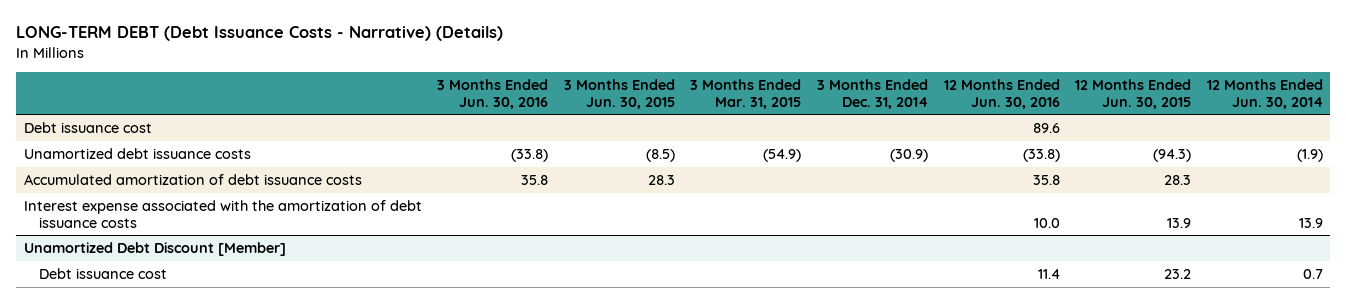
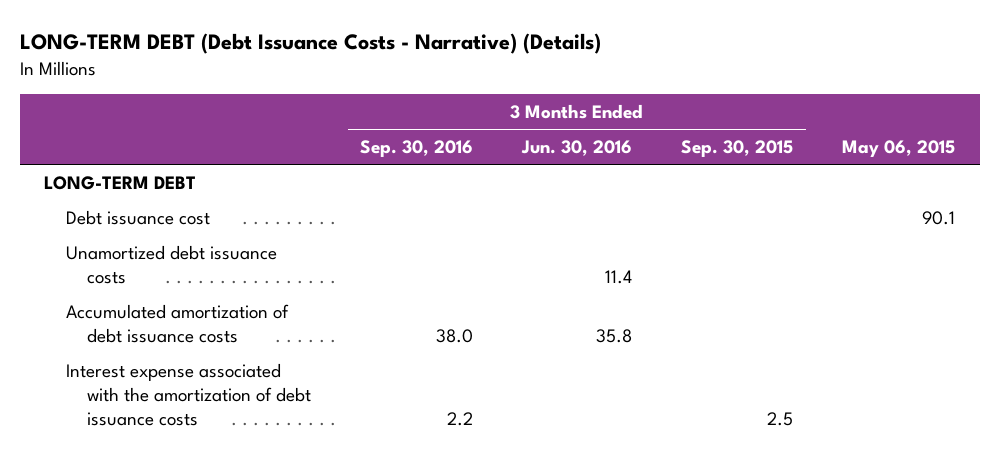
[563,79,675,109] 3 Months Ended Jun. 30, 2015 -> none
[690,79,802,109] 3 Months Ended Mar. 31, 2015 -> none
[816,79,928,109] 3 Months Ended Dec. 31, 2014 -> none
[943,79,1060,109] 12 Months Ended Jun. 30, 2016 -> none
[1075,79,1192,109] 12 Months Ended Jun. 30, 2015 -> none
[1206,79,1323,109] 12 Months Ended Jun. 30, 2014 -> none
none -> [360,139,474,157] Sep. 30, 2016
none -> [681,139,794,157] Sep. 30, 2015
none -> [842,139,956,157] May 06, 2015
none -> [44,175,197,190] LONG-TERM DEBT
[511,148,549,162] (33.8) -> [605,269,633,284] 11.4
[23,241,286,256] Unamortized Debt Discount [Member] -> none
[38,267,167,279] Debt issuance cost -> none

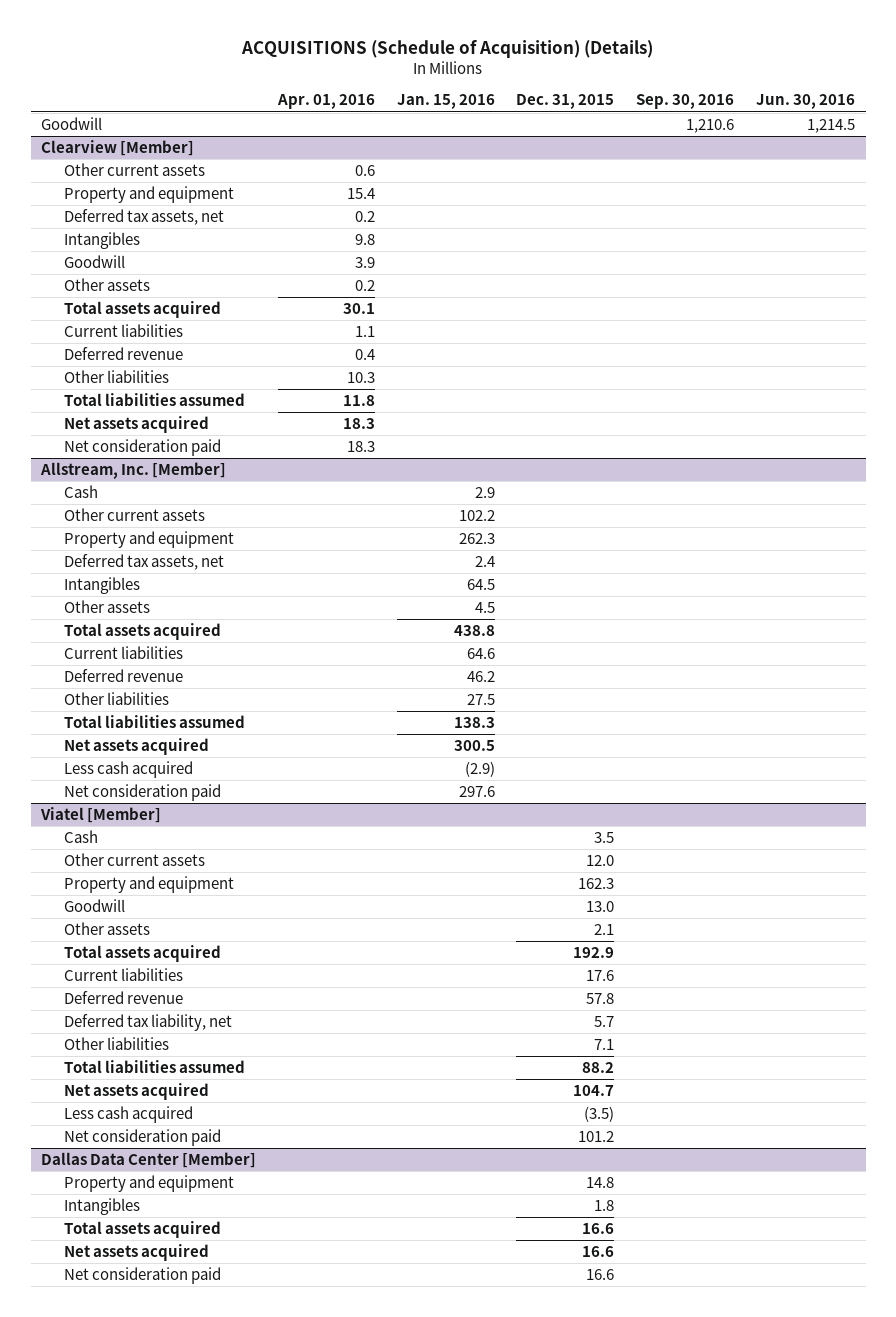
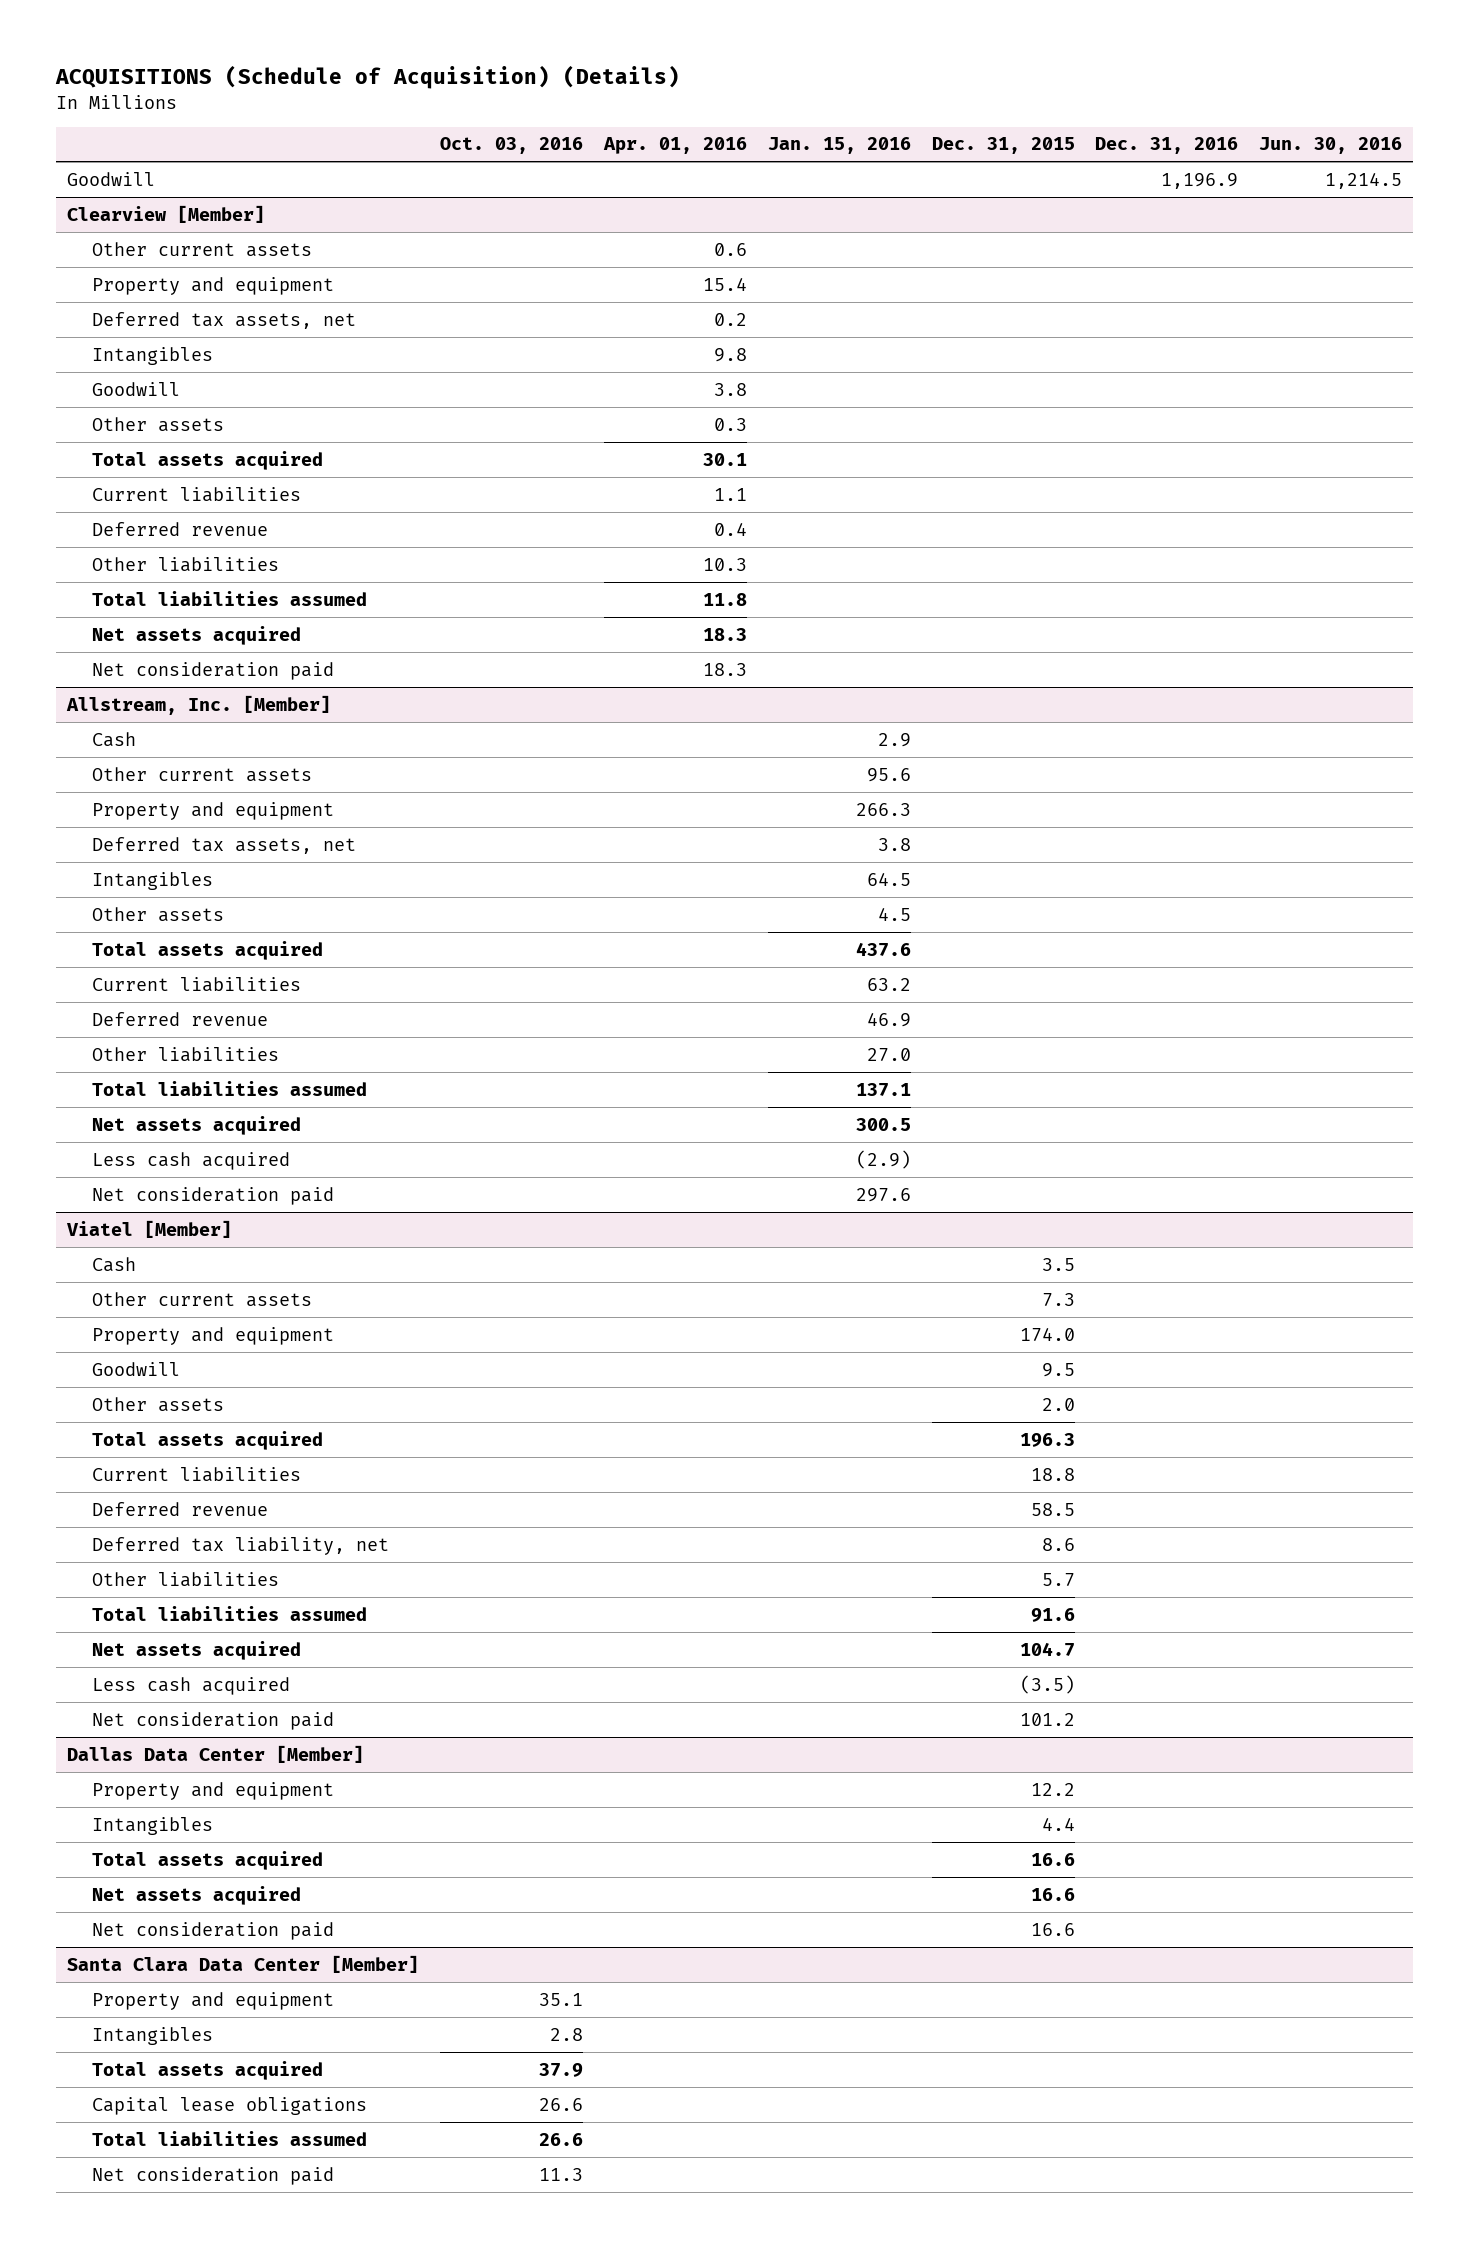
[636,94,735,110] Sep. 30, 2016 -> none
none -> [439,137,583,155] Oct. 03, 2016
none -> [1095,137,1239,155] Dec. 31, 2016
[355,256,376,268] 3.9 -> [713,382,747,396] 3.8
[355,279,376,291] 0.2 -> [713,417,747,431] 0.3
[458,509,495,521] 102.2 -> [866,767,911,782] 95.6
[458,532,495,544] 262.3 -> [855,802,911,816] 266.3
[474,555,495,567] 2.4 -> [877,837,911,851] 3.8
[453,624,495,636] 438.8 -> [855,941,911,956] 437.6
[466,647,495,659] 64.6 -> [866,977,911,991] 63.2
[466,670,495,682] 46.2 -> [866,1012,911,1027] 46.9
[466,693,495,705] 27.5 -> [866,1047,911,1061] 27.0
[453,716,495,728] 138.3 -> [855,1082,911,1096] 137.1
[586,854,615,866] 12.0 -> [1041,1292,1075,1306] 7.3
[578,877,615,889] 162.3 -> [1019,1327,1075,1341] 174.0
[586,900,615,912] 13.0 -> [1041,1362,1075,1377] 9.5
[594,923,615,935] 2.1 -> [1041,1397,1075,1411] 2.0
[573,946,615,958] 192.9 -> [1019,1432,1075,1447] 196.3
[586,969,615,981] 17.6 -> [1030,1467,1075,1481] 18.8
[586,992,615,1004] 57.8 -> [1030,1502,1075,1516] 58.5
[594,1015,615,1027] 5.7 -> [1041,1537,1075,1551] 8.6
[594,1038,615,1050] 7.1 -> [1041,1572,1075,1586] 5.7
[582,1061,615,1073] 88.2 -> [1030,1607,1075,1622] 91.6
[586,1176,615,1188] 14.8 -> [1030,1782,1075,1796] 12.2
[594,1199,615,1211] 1.8 -> [1041,1817,1075,1831] 4.4
none -> [66,1954,419,1973] Santa Clara Data Center [Member]
none -> [91,1991,334,2010] Property and equipment
none -> [91,2026,213,2045] Intangibles
none -> [91,2060,323,2080] Total assets acquired
none -> [91,2096,367,2115] Capital lease obligations
none -> [91,2130,367,2146] Total liabilities assumed
none -> [91,2166,334,2185] Net consideration paid

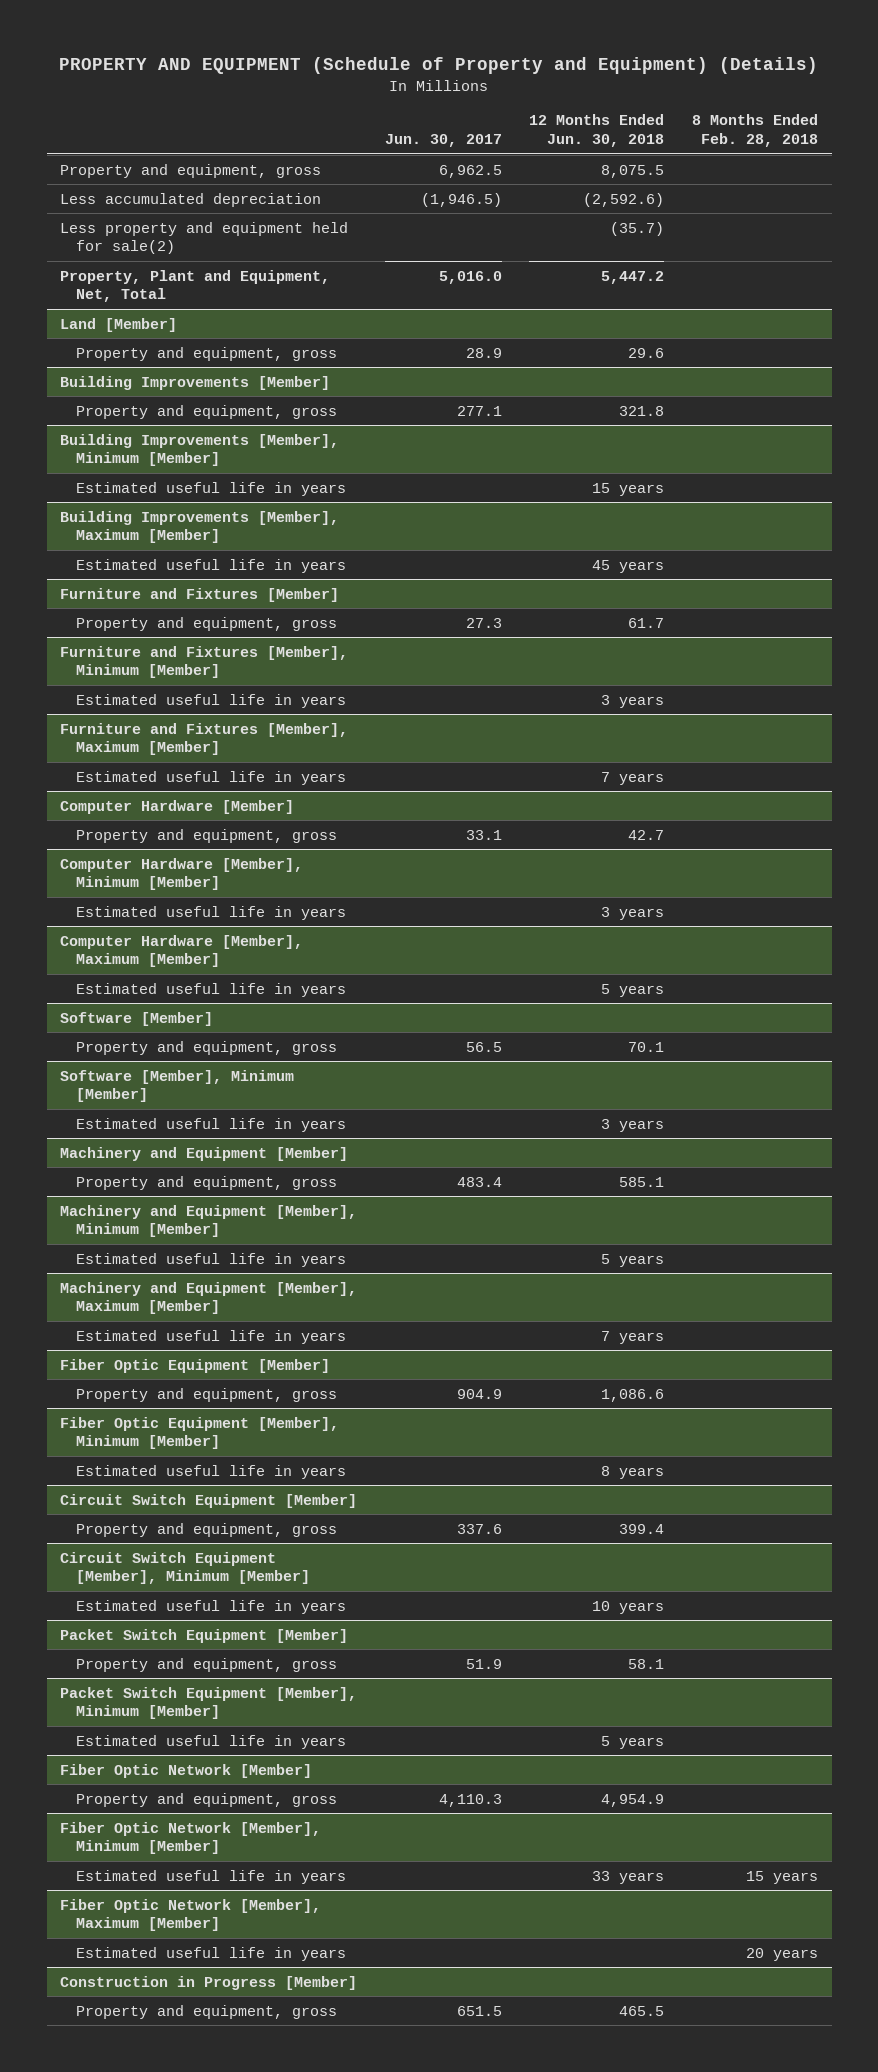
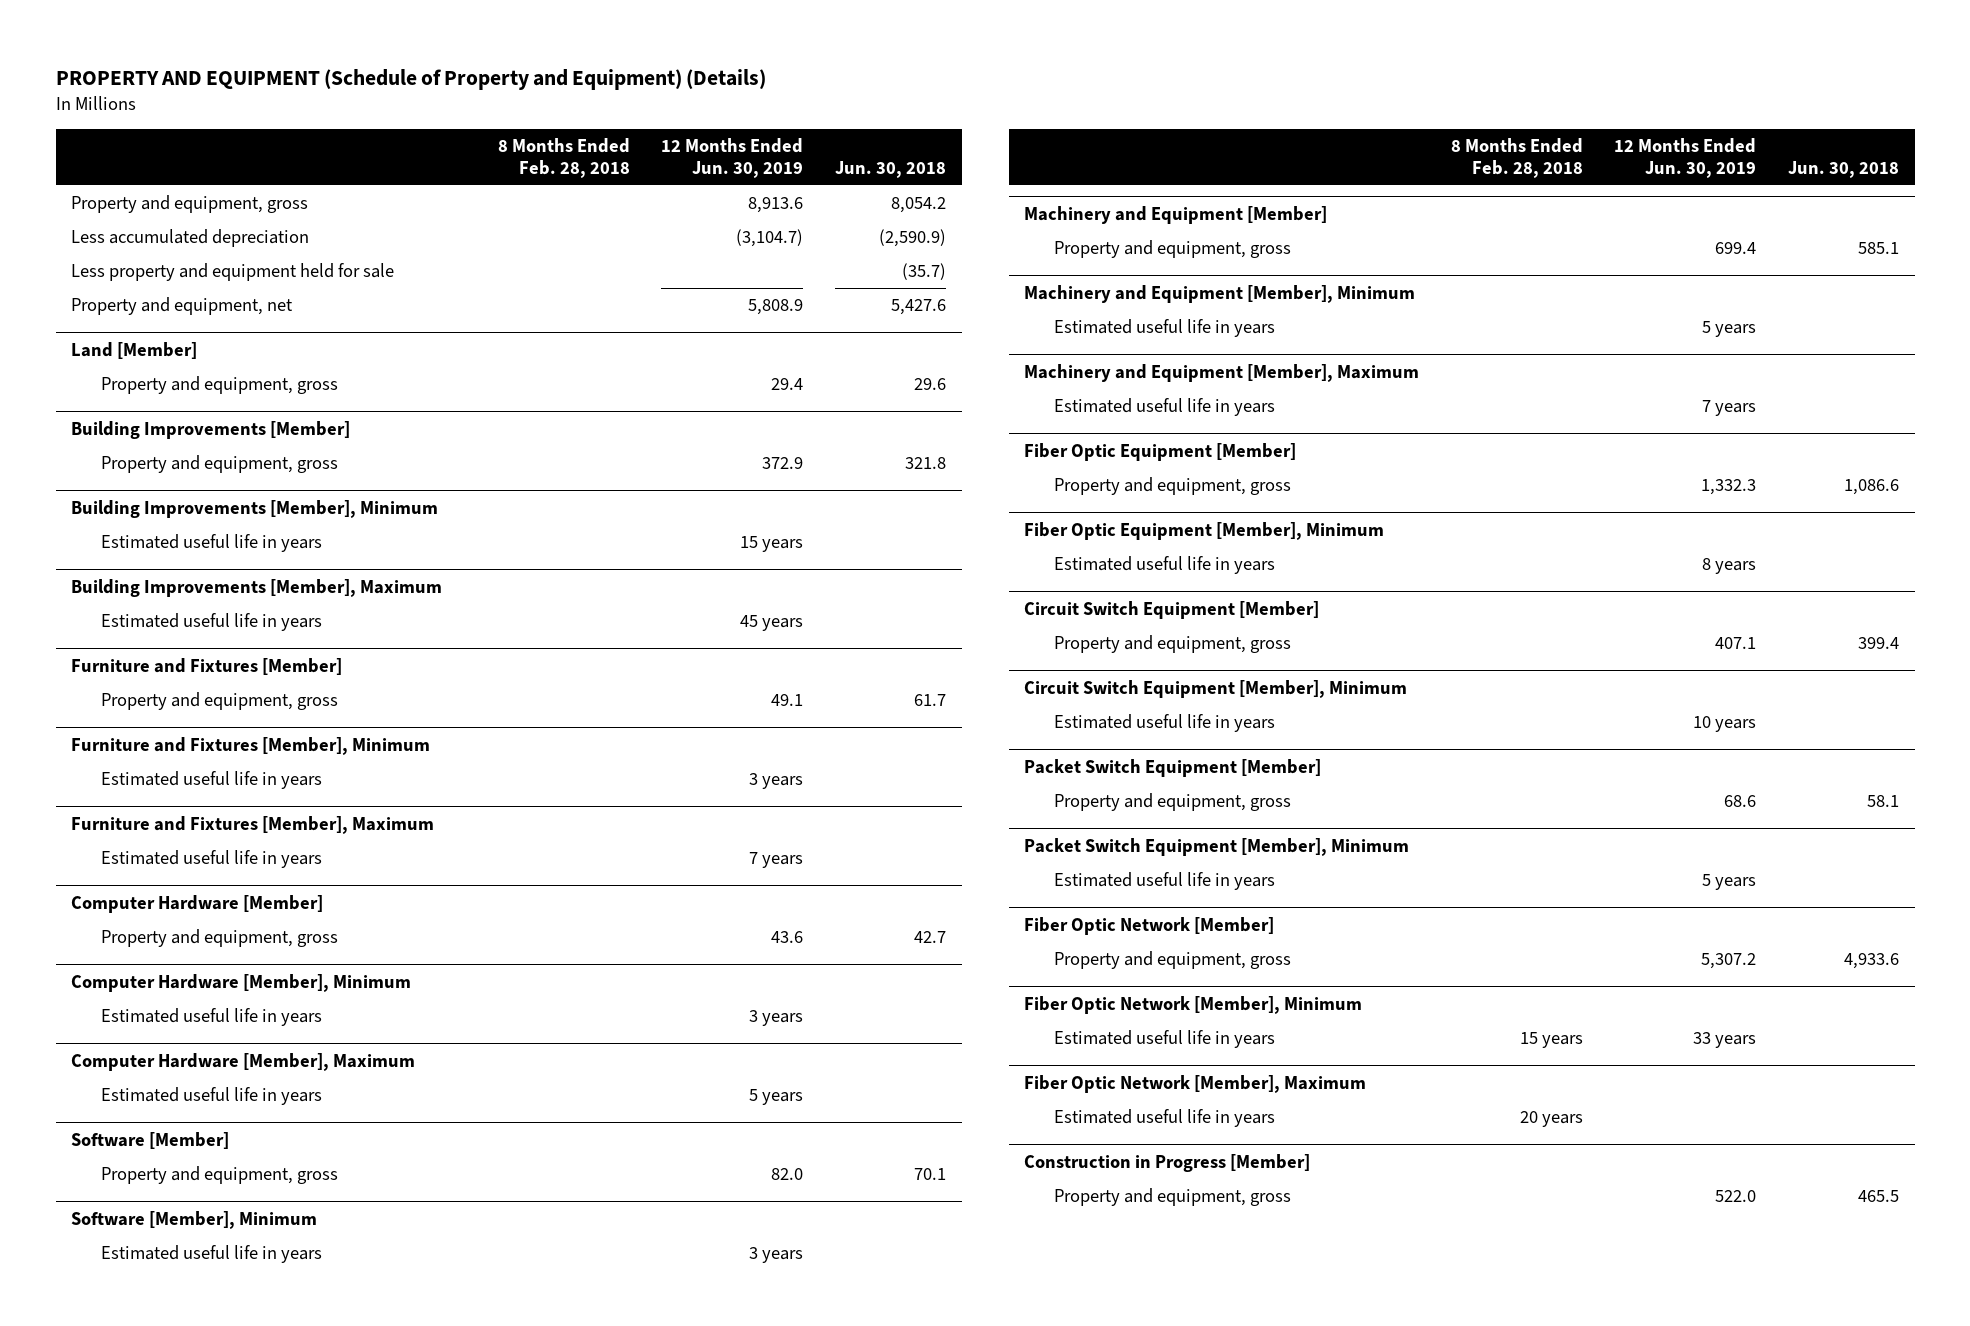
[384,134,502,148] Jun. 30, 2017 -> none
[529,114,665,148] 12 Months Ended Jun. 30, 2018 -> none
none -> [661,138,804,178] 12 Months Ended Jun. 30, 2019
none -> [834,160,946,178] Jun. 30, 2018
[60,221,349,255] Less property and equipment held for sale(2) -> [71,263,395,282] Less property and equipment held for sale
[60,269,331,303] Property, Plant and Equipment, Net, Total -> [71,297,294,316] Property and equipment, net
[60,433,340,467] Building Improvements [Member], Minimum [Member] -> [71,500,439,519] Building Improvements [Member], Minimum
[60,510,340,544] Building Improvements [Member], Maximum [Member] -> [71,579,443,598] Building Improvements [Member], Maximum
[60,645,349,679] Furniture and Fixtures [Member], Minimum [Member] -> [71,737,431,756] Furniture and Fixtures [Member], Minimum
[60,722,349,756] Furniture and Fixtures [Member], Maximum [Member] -> [71,816,435,835] Furniture and Fixtures [Member], Maximum
[60,857,304,891] Computer Hardware [Member], Minimum [Member] -> [71,974,412,993] Computer Hardware [Member], Minimum
[60,934,304,968] Computer Hardware [Member], Maximum [Member] -> [71,1053,416,1072] Computer Hardware [Member], Maximum
[60,1069,295,1103] Software [Member], Minimum [Member] -> [71,1211,318,1230] Software [Member], Minimum
[60,1204,358,1238] Machinery and Equipment [Member], Minimum [Member] -> [1024,285,1416,304] Machinery and Equipment [Member], Minimum
[60,1281,358,1315] Machinery and Equipment [Member], Maximum [Member] -> [1024,364,1420,383] Machinery and Equipment [Member], Maximum
[60,1416,340,1450] Fiber Optic Equipment [Member], Minimum [Member] -> [1024,522,1385,541] Fiber Optic Equipment [Member], Minimum
[60,1551,310,1585] Circuit Switch Equipment [Member], Minimum [Member] -> [1024,680,1408,699] Circuit Switch Equipment [Member], Minimum
[60,1686,358,1720] Packet Switch Equipment [Member], Minimum [Member] -> [1024,838,1410,857] Packet Switch Equipment [Member], Minimum
[60,1821,322,1855] Fiber Optic Network [Member], Minimum [Member] -> [1024,996,1363,1015] Fiber Optic Network [Member], Minimum
[60,1898,322,1932] Fiber Optic Network [Member], Maximum [Member] -> [1024,1075,1367,1094] Fiber Optic Network [Member], Maximum

